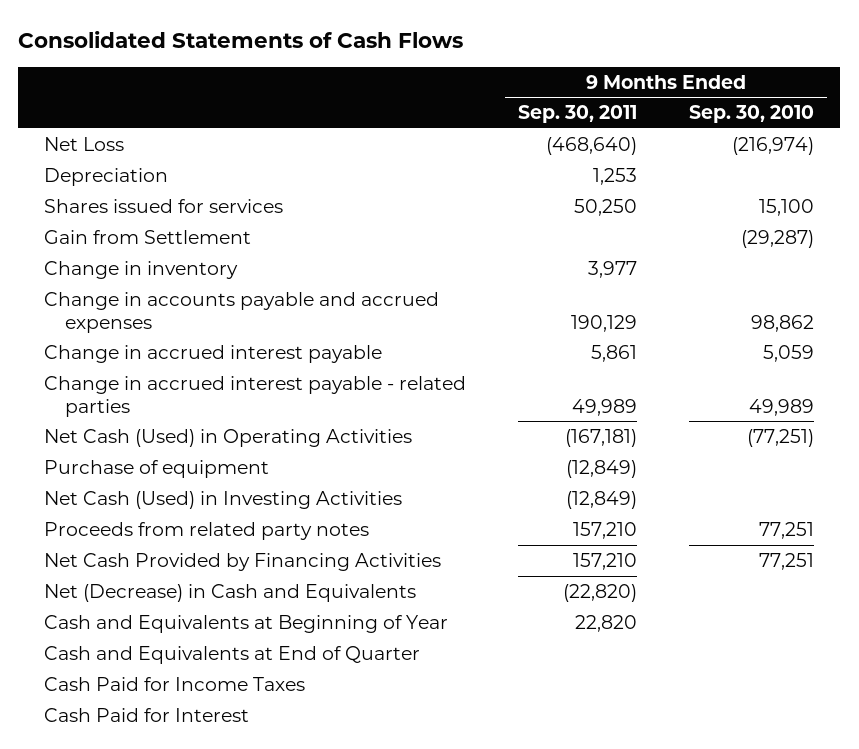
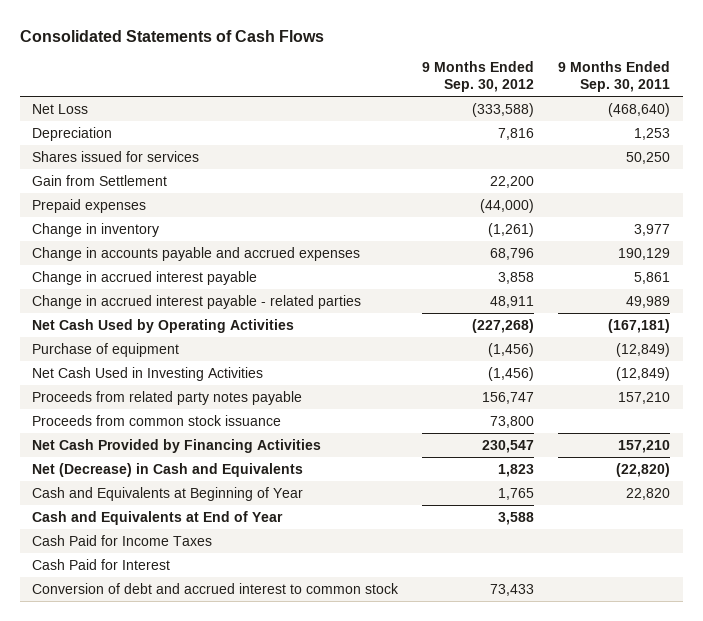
[689,105,815,124] Sep. 30, 2010 -> none
none -> [422,61,535,93] 9 Months Ended Sep. 30, 2012
none -> [32,198,147,213] Prepaid expenses
[44,428,413,447] Net Cash (Used) in Operating Activities -> [32,318,295,333] Net Cash Used by Operating Activities
[44,490,403,509] Net Cash (Used) in Investing Activities -> [32,366,264,381] Net Cash Used in Investing Activities
[44,521,370,540] Proceeds from related party notes -> [32,390,303,405] Proceeds from related party notes payable
none -> [32,414,282,426] Proceeds from common stock issuance
[44,645,421,664] Cash and Equivalents at End of Quarter -> [32,510,284,525] Cash and Equivalents at End of Year
none -> [32,582,400,594] Conversion of debt and accrued interest to common stock

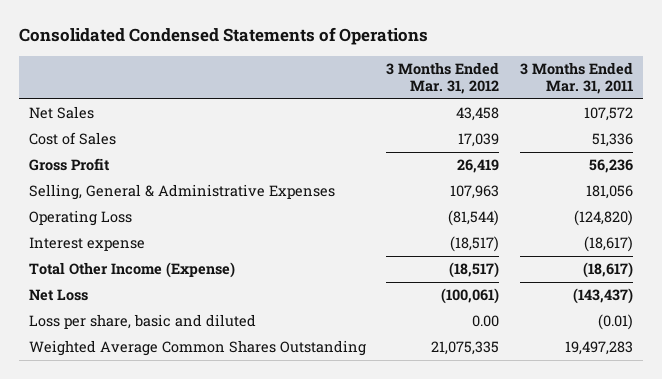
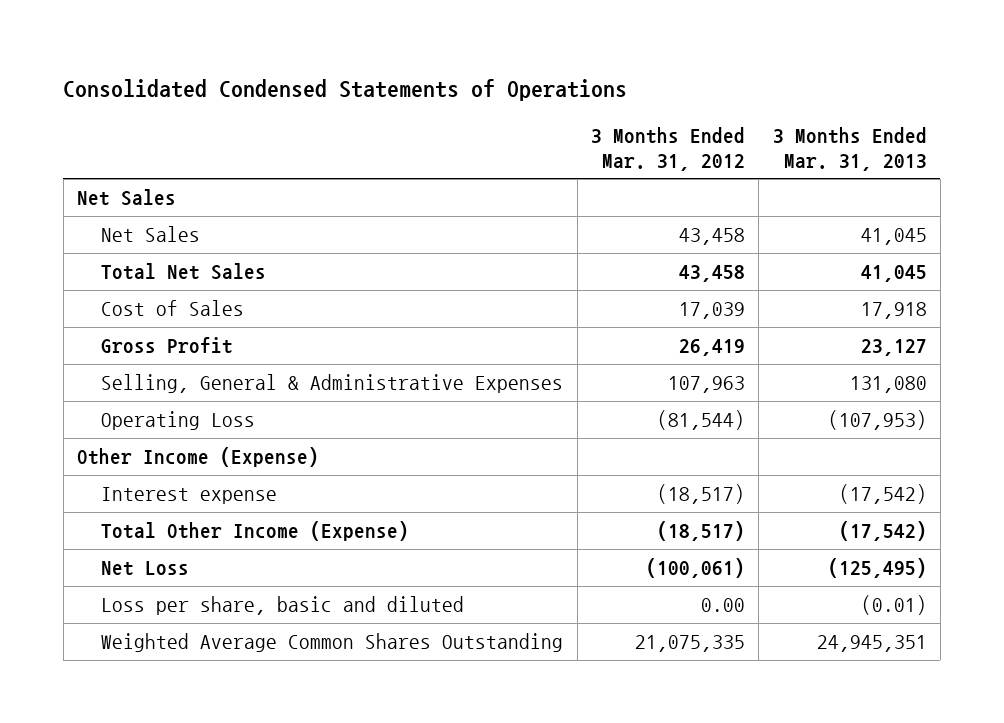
[519,62,633,95] 3 Months Ended Mar. 31, 2011 -> none
none -> [772,126,927,171] 3 Months Ended Mar. 31, 2013
none -> [76,189,176,207] Net Sales
none -> [101,263,267,281] Total Net Sales
none -> [76,447,319,468] Other Income (Expense)

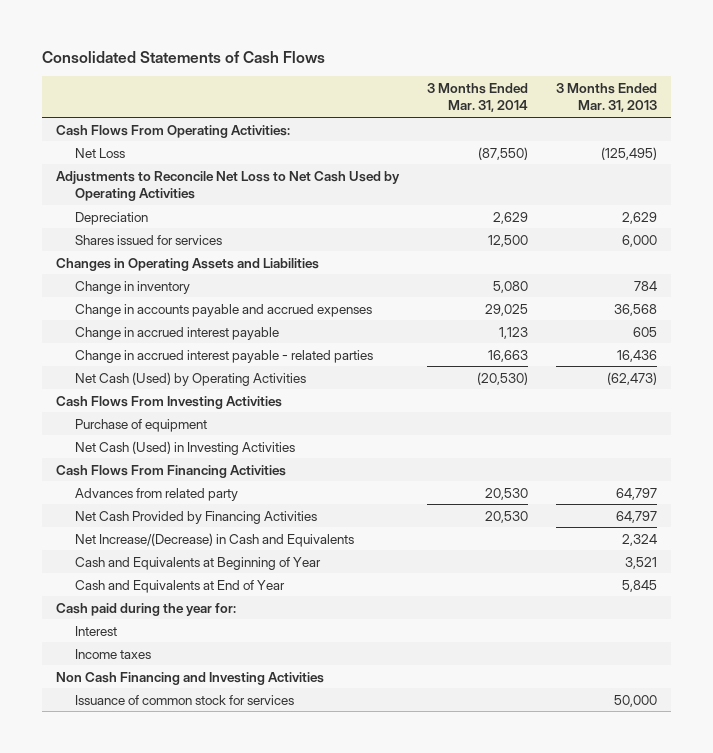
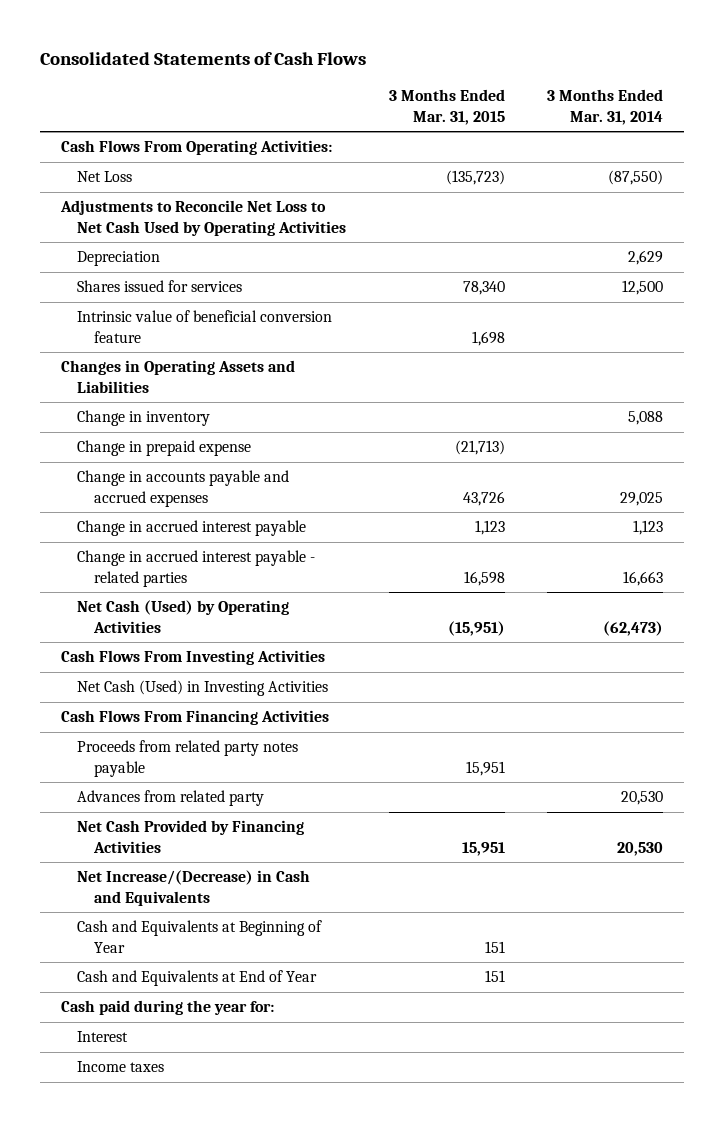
[556,83,658,113] 3 Months Ended Mar. 31, 2013 -> none
none -> [388,88,505,125] 3 Months Ended Mar. 31, 2015
none -> [77,310,333,343] Intrinsic value of beneficial conversion feature
[493,280,529,293] 5,080 -> [627,411,663,426] 5,088
none -> [77,440,252,457] Change in prepaid expense
[477,371,529,385] (20,530) -> [602,620,663,636] (62,473)
[75,418,208,432] Purchase of equipment -> none
none -> [77,740,299,777] Proceeds from related party notes payable
[56,671,325,685] Non Cash Financing and Investing Activities -> none
[75,694,295,705] Issuance of common stock for services -> none

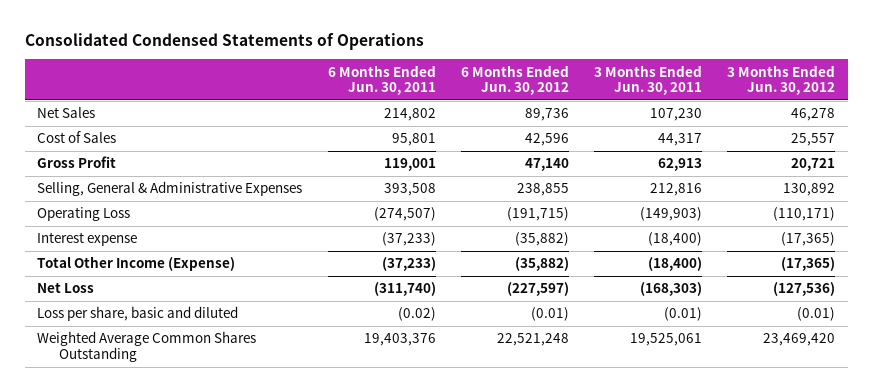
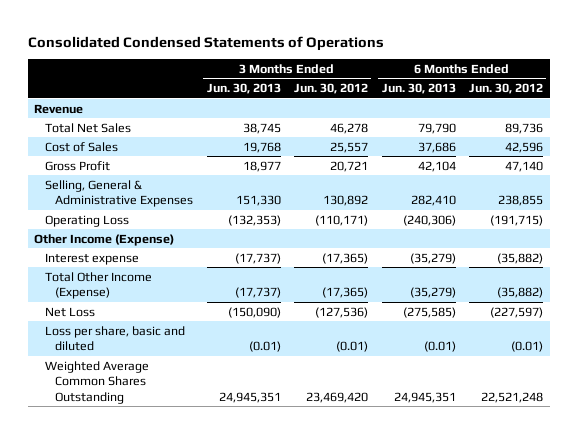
[327,64,436,96] 6 Months Ended Jun. 30, 2011 -> none
[593,64,702,96] 3 Months Ended Jun. 30, 2011 -> none
none -> [206,83,281,95] Jun. 30, 2013
none -> [381,83,456,95] Jun. 30, 2013
none -> [34,103,84,114] Revenue
[37,107,96,119] Net Sales -> [44,122,131,133] Total Net Sales
none -> [34,233,175,246] Other Income (Expense)

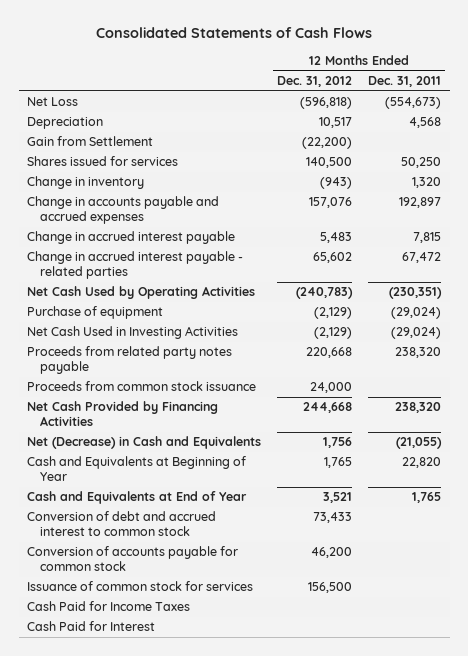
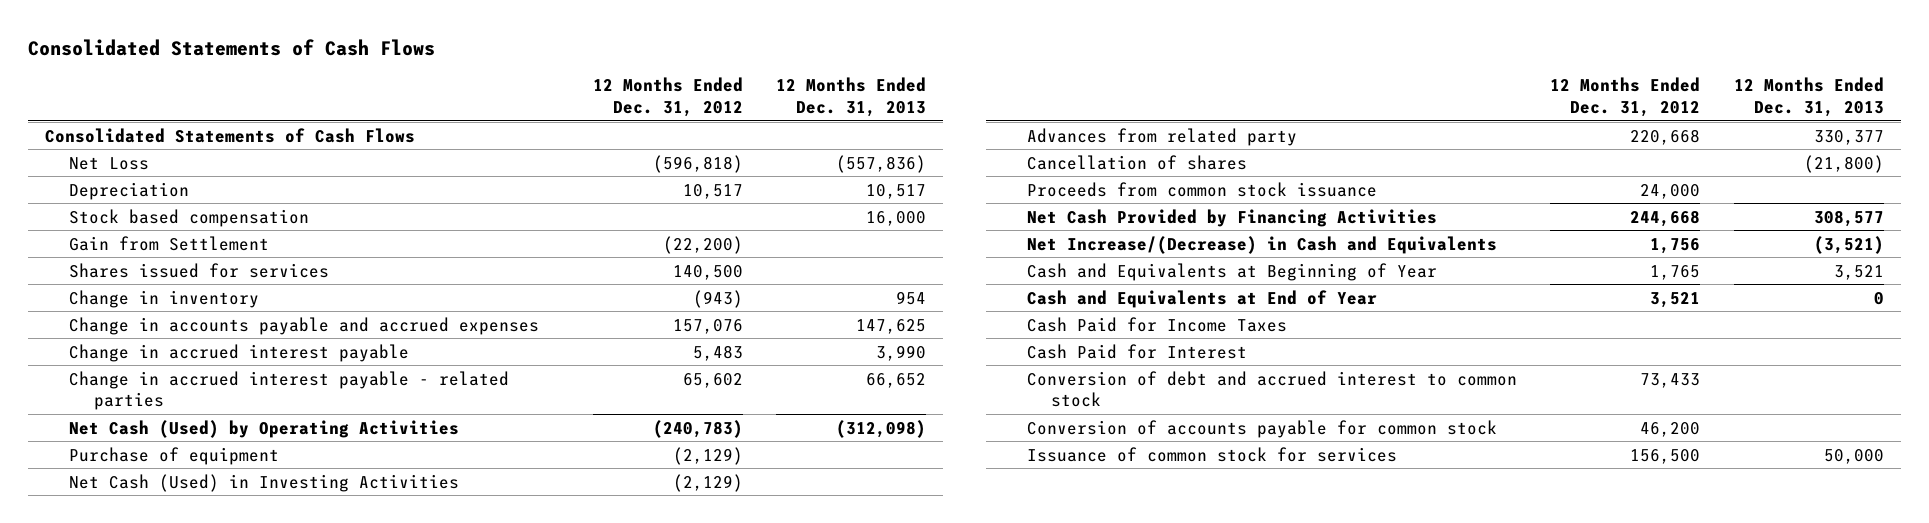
[368,76,442,88] Dec. 31, 2011 -> none
none -> [776,77,927,118] 12 Months Ended Dec. 31, 2013
none -> [44,127,415,143] Consolidated Statements of Cash Flows
none -> [69,208,310,227] Stock based compensation
[27,286,256,300] Net Cash Used by Operating Activities -> [69,419,460,438] Net Cash (Used) by Operating Activities
[27,326,239,340] Net Cash Used in Investing Activities -> [69,473,460,492] Net Cash (Used) in Investing Activities
[27,346,233,375] Proceeds from related party notes payable -> [1026,127,1297,146] Advances from related party
none -> [1026,154,1247,170] Cancellation of shares
[27,436,262,450] Net (Decrease) in Cash and Equivalents -> [1026,235,1497,254] Net Increase/(Decrease) in Cash and Equivalents
[27,601,191,612] Cash Paid for Income Taxes -> [1026,316,1287,332] Cash Paid for Income Taxes
[27,621,156,632] Cash Paid for Interest -> [1026,343,1247,359] Cash Paid for Interest

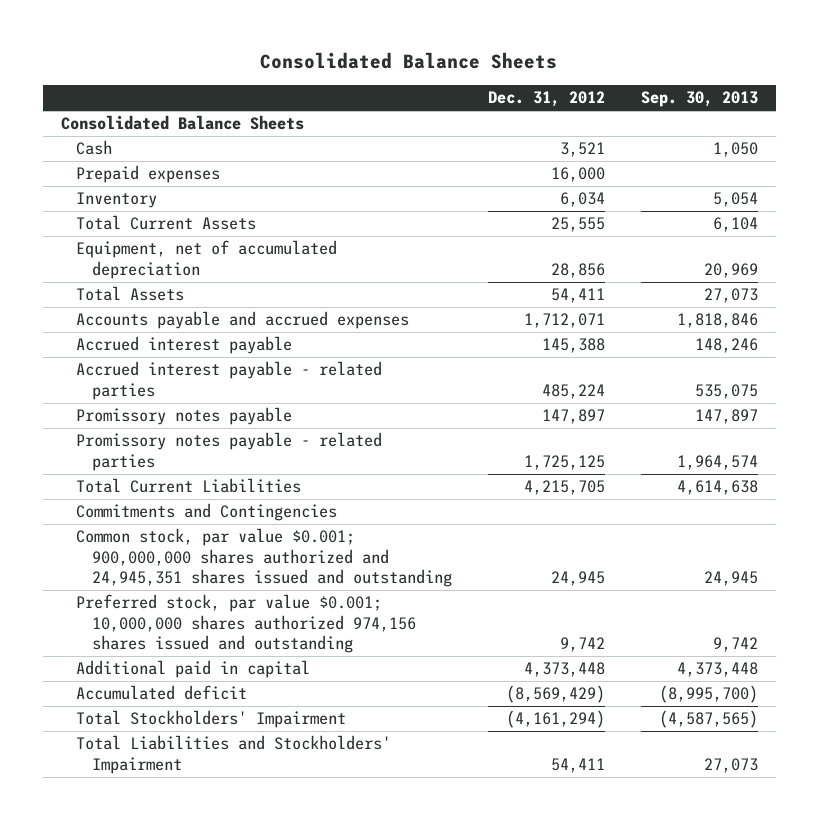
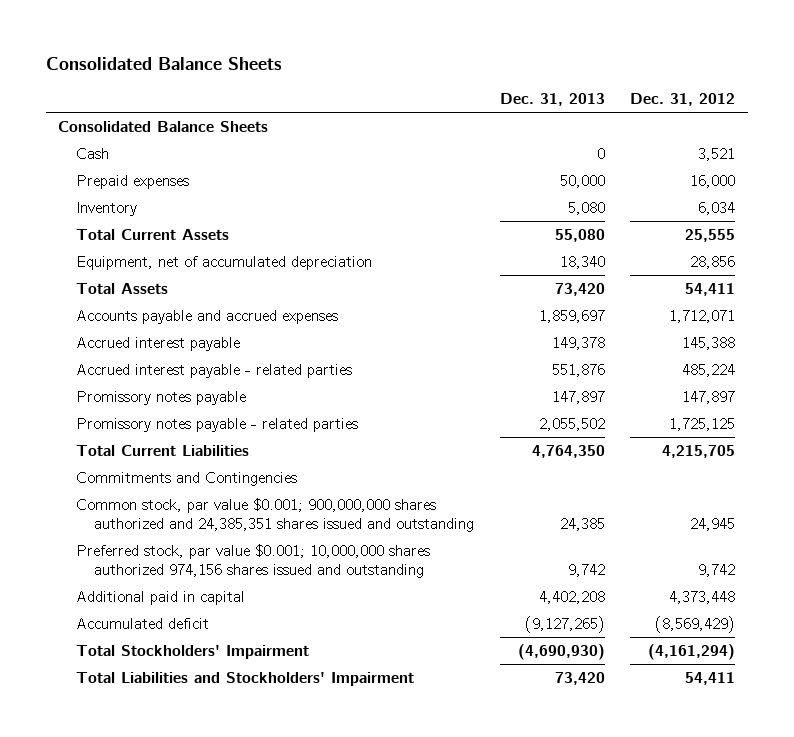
[640,91,758,108] Sep. 30, 2013 -> none
none -> [499,93,605,107] Dec. 31, 2013
[76,528,453,588] Common stock, par value $0.001; 900,000,000 shares authorized and 24,945,351 shares issued and outstanding -> [76,497,475,533] Common stock, par value $0.001; 900,000,000 shares authorized and 24,385,351 shares issued and outstanding

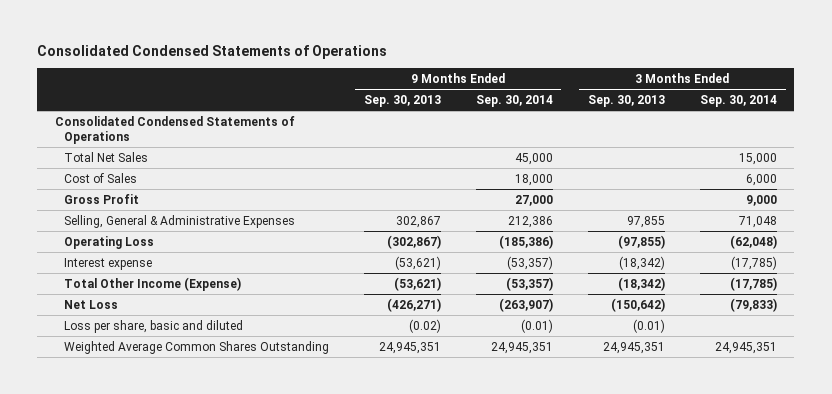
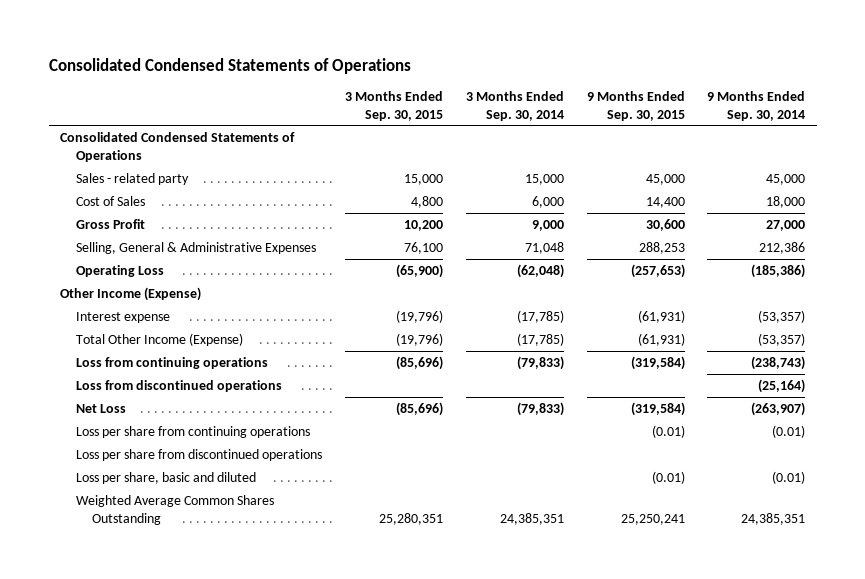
[363,94,441,107] Sep. 30, 2013 -> none
[587,94,665,107] Sep. 30, 2013 -> none
none -> [344,90,443,121] 3 Months Ended Sep. 30, 2015
none -> [586,90,685,121] 9 Months Ended Sep. 30, 2015
[63,151,148,162] Total Net Sales -> [75,172,189,185] Sales - related party
none -> [59,286,201,301] Other Income (Expense)
none -> [75,356,268,369] Loss from continuing operations
none -> [75,379,282,392] Loss from discontinued operations
none -> [75,425,310,438] Loss per share from continuing operations
none -> [75,448,322,461] Loss per share from discontinued operations
[490,341,553,354] 24,945,351 -> [741,512,806,525] 24,385,351
[714,341,777,354] 24,945,351 -> [499,512,564,525] 24,385,351

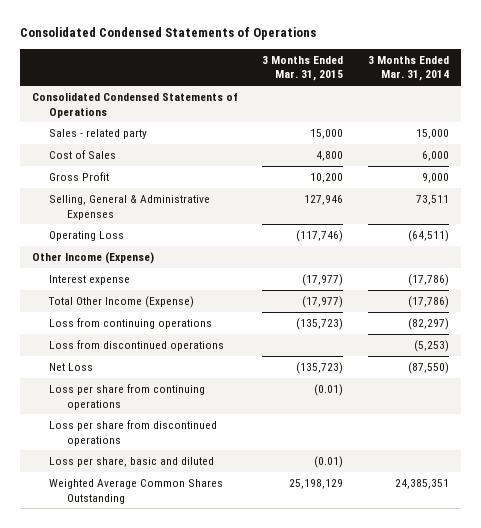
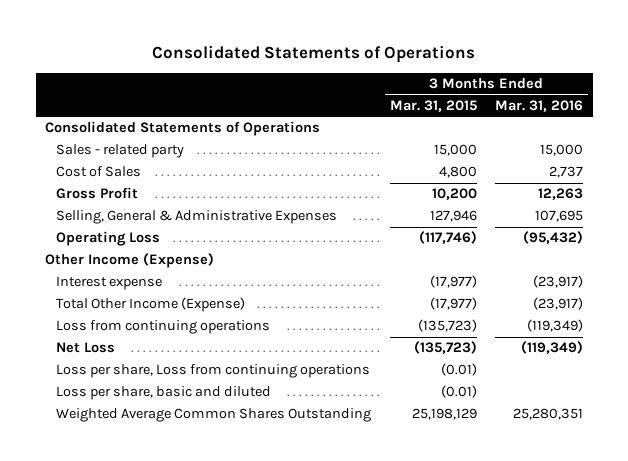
[19,27,316,41] Consolidated Condensed Statements of Operations -> [152,45,476,64] Consolidated Statements of Operations
[367,55,449,82] 3 Months Ended Mar. 31, 2014 -> none
none -> [495,99,584,112] Mar. 31, 2016
[31,91,238,118] Consolidated Condensed Statements of Operations -> [44,121,320,137] Consolidated Statements of Operations
[49,339,225,351] Loss from discontinued operations -> none
[49,419,218,446] Loss per share from discontinued operations -> none
[49,383,206,410] Loss per share from continuing operations -> [55,364,370,379] Loss per share, Loss from continuing operations

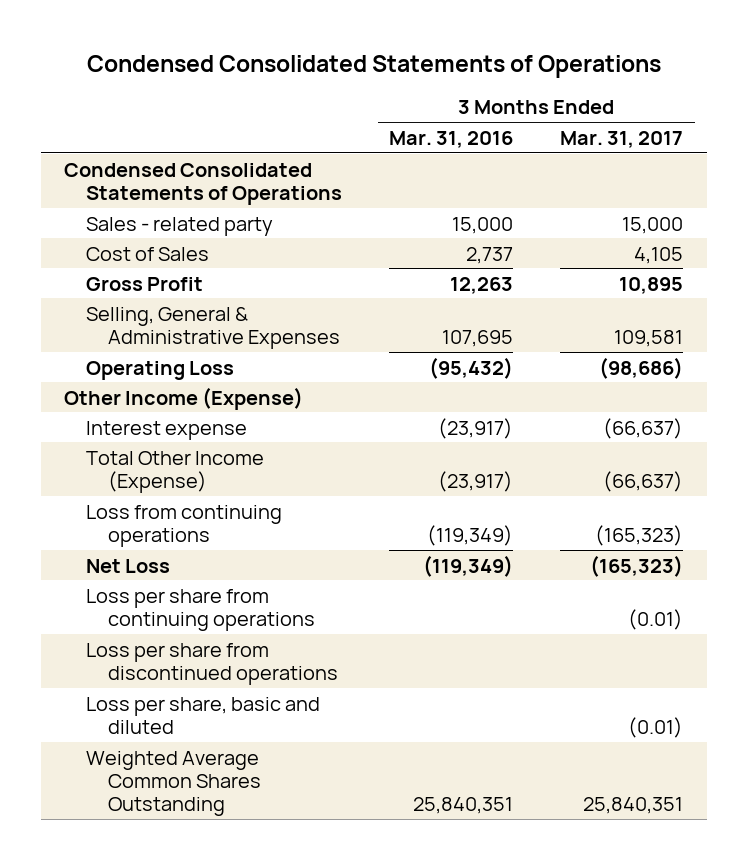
[152,45,476,64] Consolidated Statements of Operations -> [86,54,661,78] Condensed Consolidated Statements of Operations
[389,99,477,112] Mar. 31, 2015 -> none
none -> [560,130,684,148] Mar. 31, 2017
[44,121,320,137] Consolidated Statements of Operations -> [64,162,343,205] Condensed Consolidated Statements of Operations
[55,364,370,379] Loss per share, Loss from continuing operations -> [86,588,316,631] Loss per share from continuing operations
none -> [86,642,339,685] Loss per share from discontinued operations
[513,408,584,421] 25,280,351 -> [413,797,514,815] 25,840,351

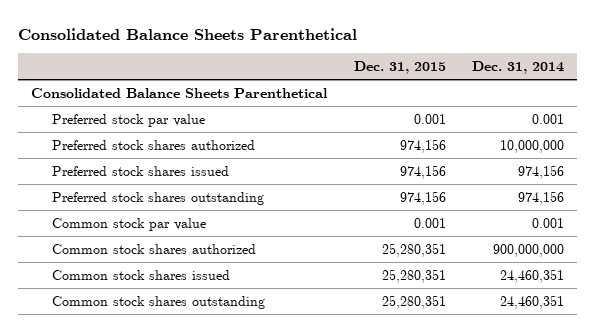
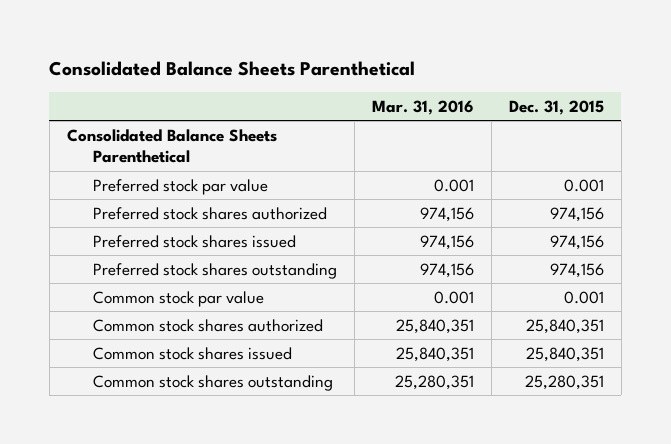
[472,60,565,74] Dec. 31, 2014 -> none
none -> [371,99,474,115] Mar. 31, 2016
[381,242,446,257] 25,280,351 -> [525,318,604,334] 25,840,351
[381,268,446,283] 25,280,351 -> [525,346,604,362] 25,840,351

